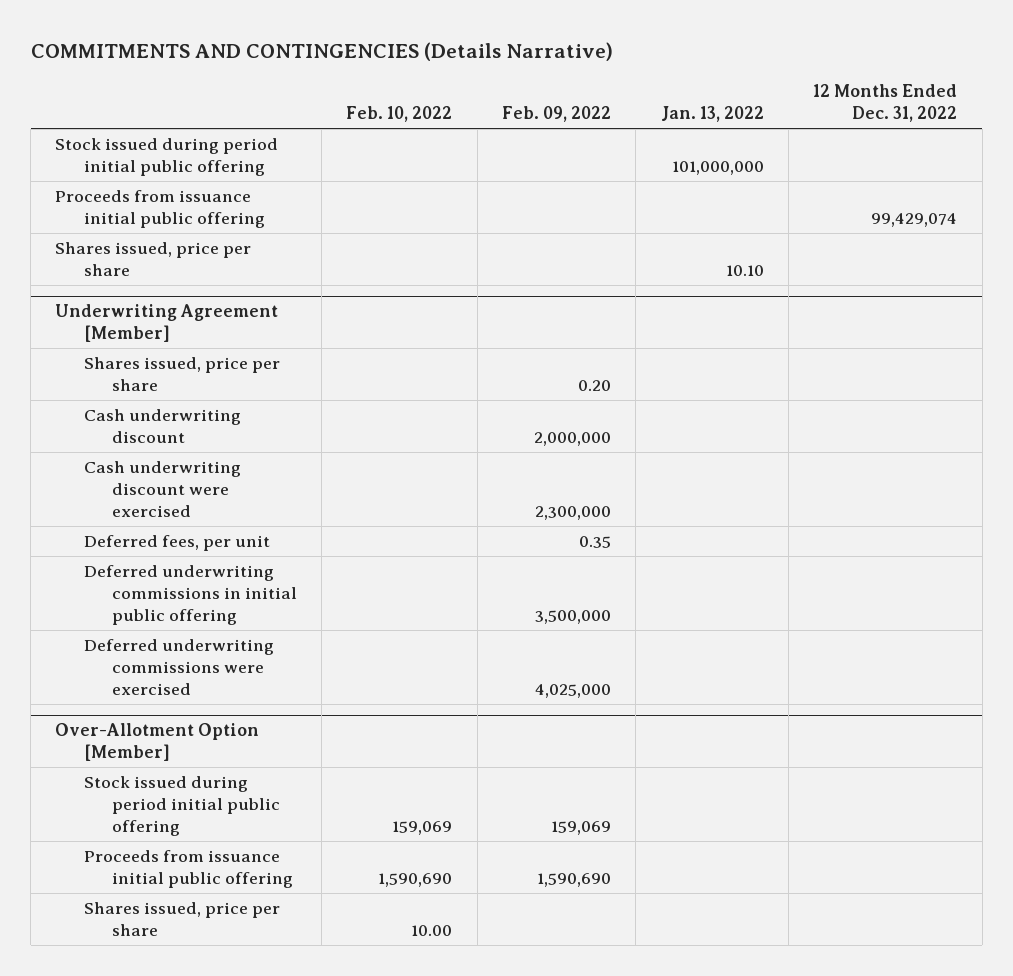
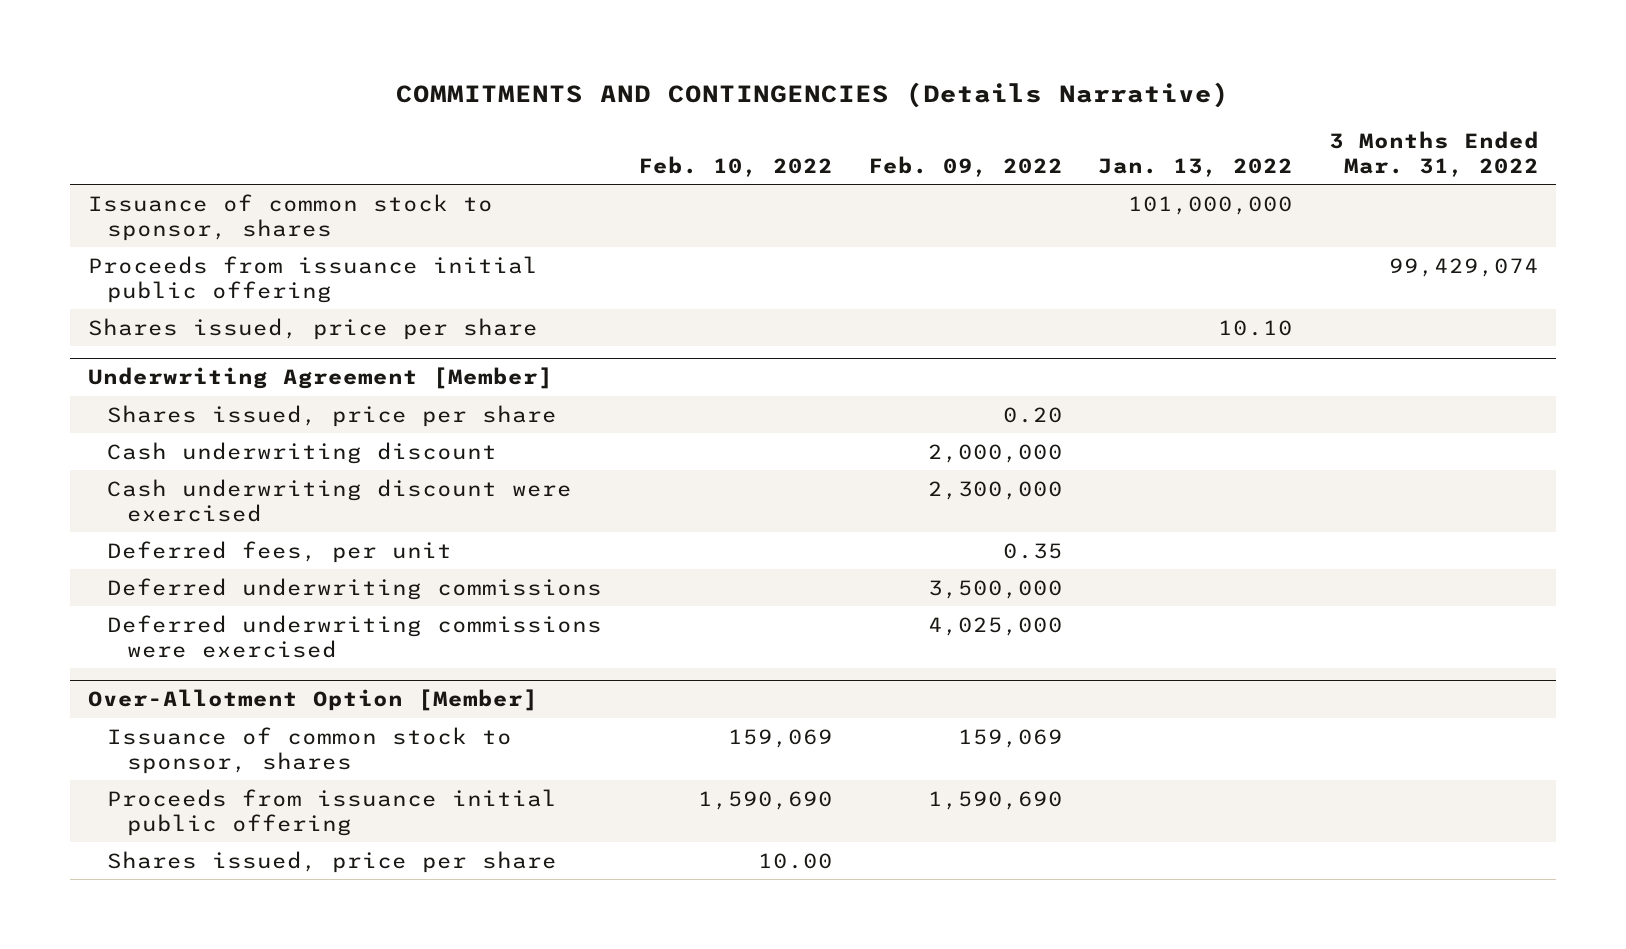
[813,84,958,123] 12 Months Ended Dec. 31, 2022 -> none
none -> [1328,130,1539,177] 3 Months Ended Mar. 31, 2022
[55,138,279,177] Stock issued during period initial public offering -> [87,193,493,241] Issuance of common stock to sponsor, shares
[83,565,297,626] Deferred underwriting commissions in initial public offering -> [107,577,603,600] Deferred underwriting commissions
[83,776,280,837] Stock issued during period initial public offering -> [107,726,513,774] Issuance of common stock to sponsor, shares

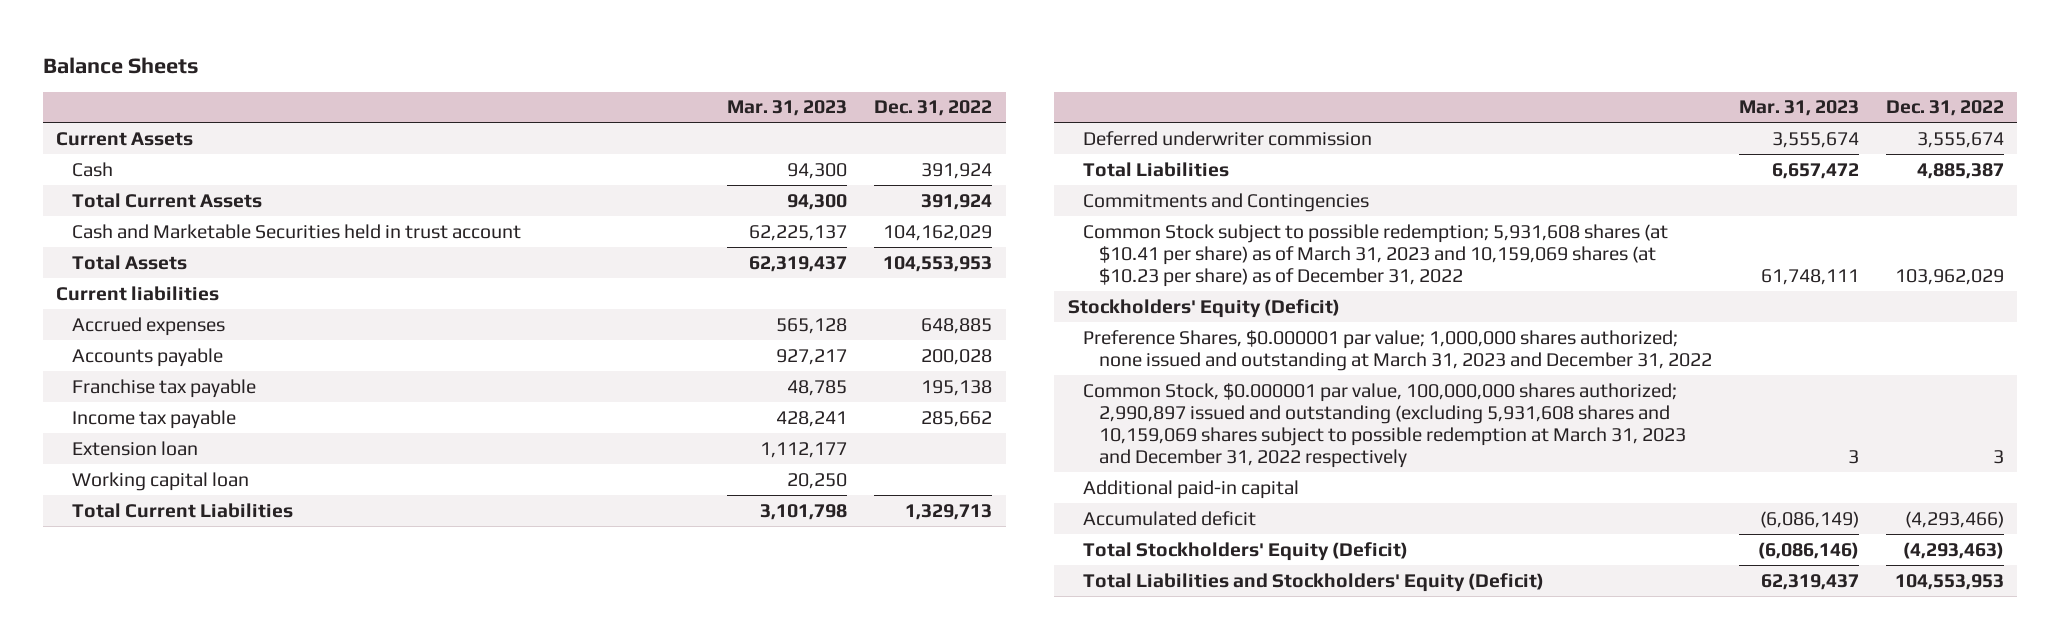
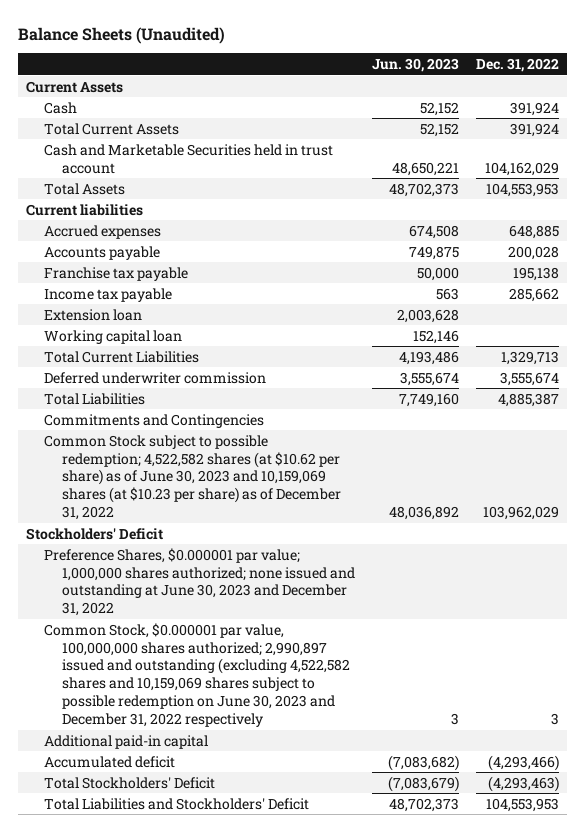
[42,56,199,74] Balance Sheets -> [18,26,226,44] Balance Sheets (Unaudited)
[727,100,848,117] Mar. 31, 2023 -> none
none -> [372,58,460,73] Jun. 30, 2023
[1083,223,1669,287] Common Stock subject to possible redemption; 5,931,608 shares (at $10.41 per share) as of March 31, 2023 and 10,159,069 shares (at $10.23 per share) as of December 31, 2022 -> [44,434,342,521] Common Stock subject to possible redemption; 4,522,582 shares (at $10.62 per share) as of June 30, 2023 and 10,159,069 shares (at $10.23 per share) as of December 31, 2022
[1067,298,1340,318] Stockholders' Equity (Deficit) -> [26,527,164,540] Stockholders' Deficit
[1083,329,1712,371] Preference Shares, $0.000001 par value; 1,000,000 shares authorized; none issued and outstanding at March 31, 2023 and December 31, 2022 -> [44,547,356,617] Preference Shares, $0.000001 par value; 1,000,000 shares authorized; none issued and outstanding at June 30, 2023 and December 31, 2022
[1083,382,1686,469] Common Stock, $0.000001 par value, 100,000,000 shares authorized; 2,990,897 issued and outstanding (excluding 5,931,608 shares and 10,159,069 shares subject to possible redemption at March 31, 2023 and December 31, 2022 respectively -> [44,622,351,728] Common Stock, $0.000001 par value, 100,000,000 shares authorized; 2,990,897 issued and outstanding (excluding 4,522,582 shares and 10,159,069 shares subject to possible redemption on June 30, 2023 and December 31, 2022 respectively
[1083,541,1409,561] Total Stockholders' Equity (Deficit) -> [44,776,216,789] Total Stockholders' Deficit
[1083,572,1545,592] Total Liabilities and Stockholders' Equity (Deficit) -> [44,797,310,810] Total Liabilities and Stockholders' Deficit

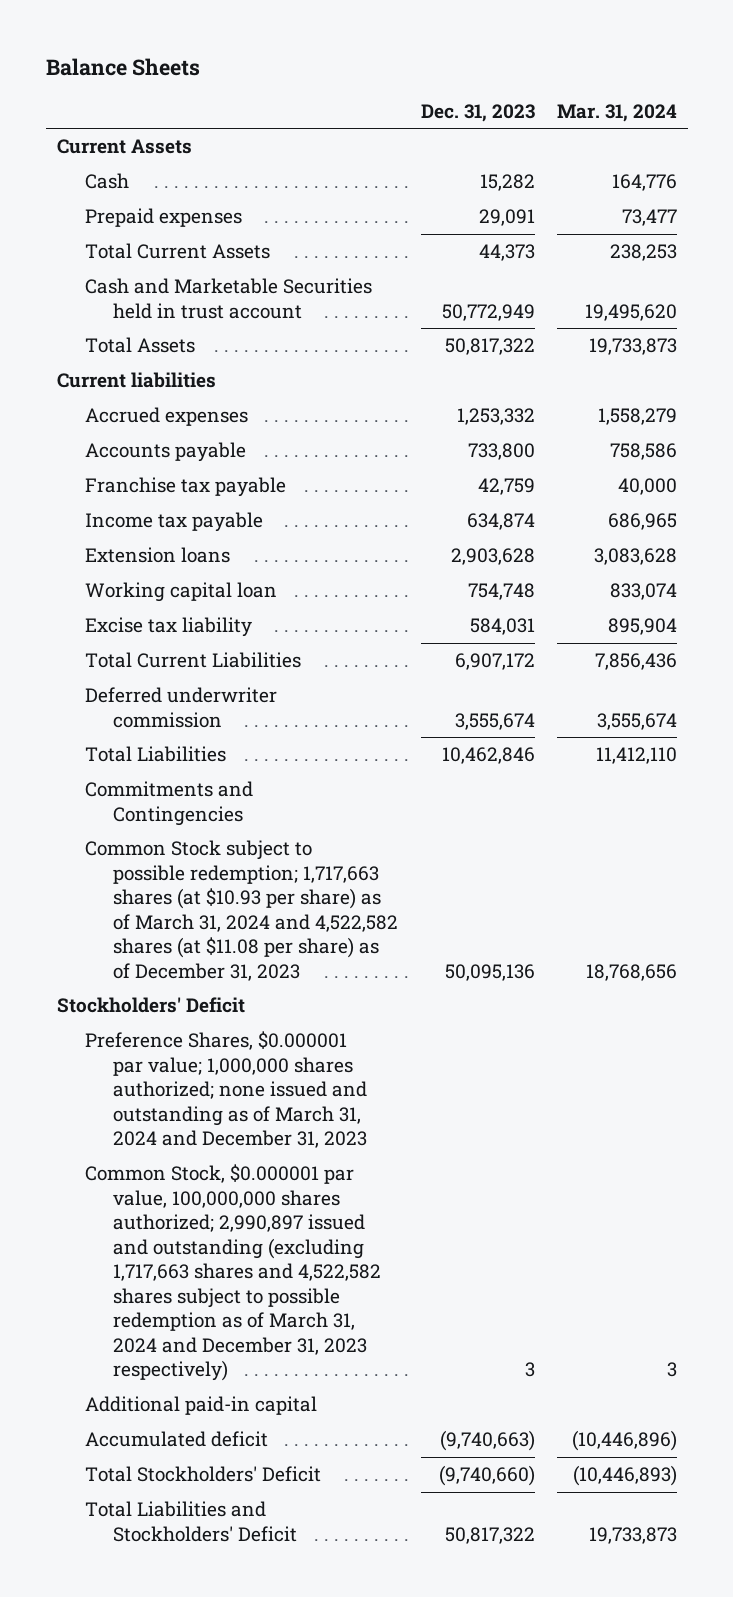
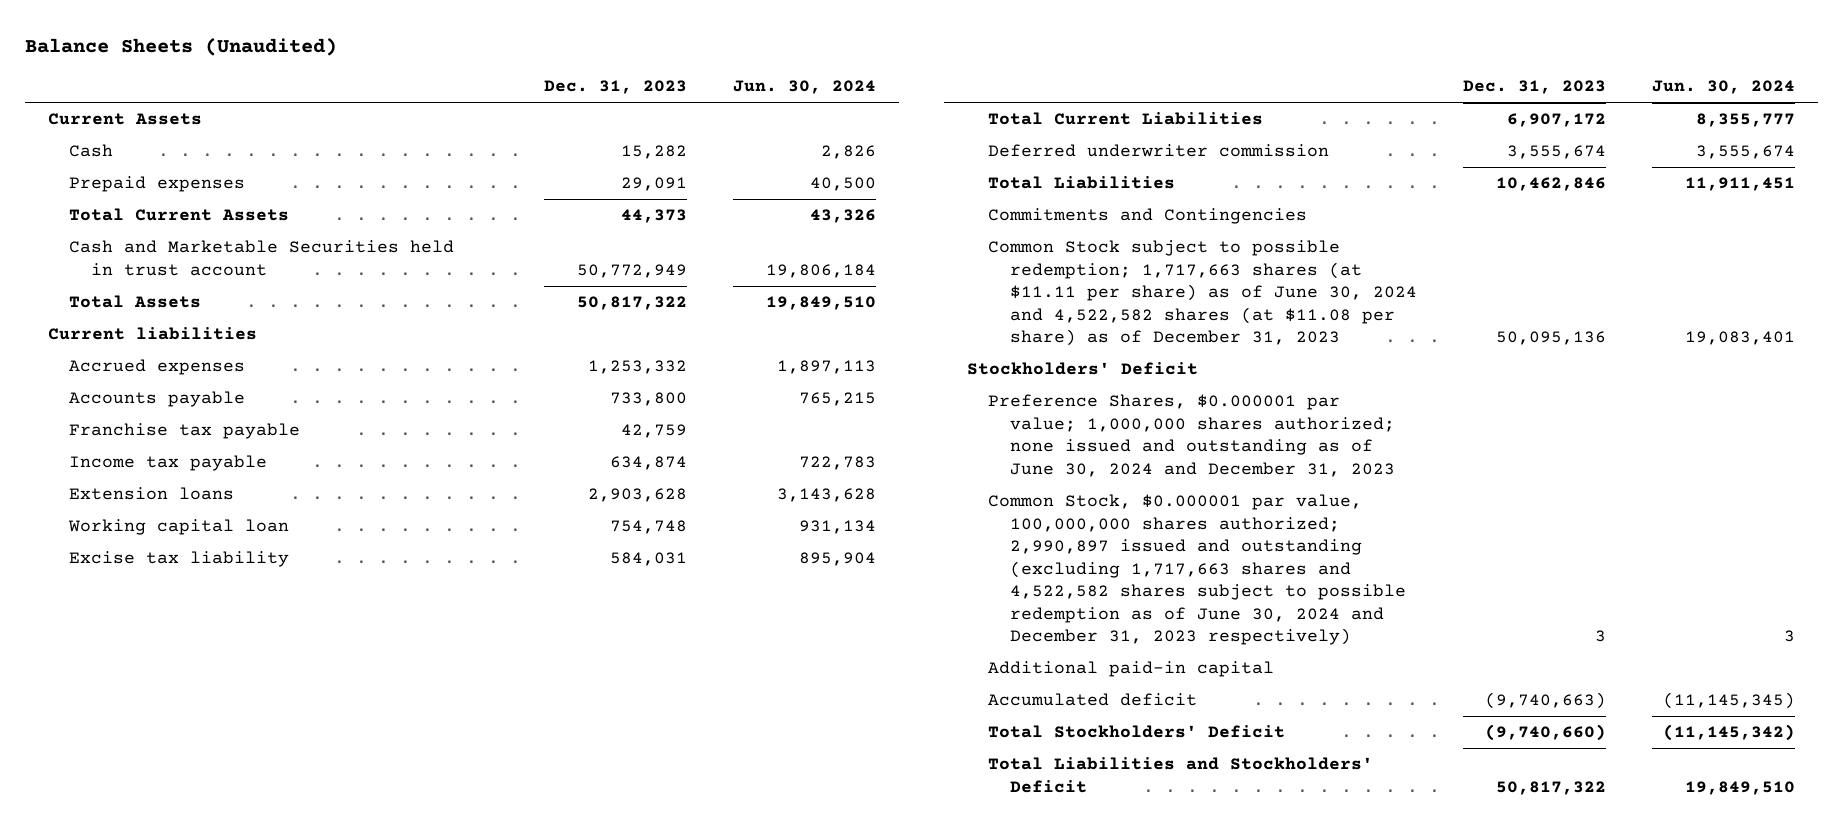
[45,57,200,76] Balance Sheets -> [24,38,337,57] Balance Sheets (Unaudited)
[556,103,677,122] Mar. 31, 2024 -> none
none -> [732,80,876,95] Jun. 30, 2024
[85,840,399,981] Common Stock subject to possible redemption; 1,717,663 shares (at $10.93 per share) as of March 31, 2024 and 4,522,582 shares (at $11.08 per share) as of December 31, 2023 -> [988,240,1417,347] Common Stock subject to possible redemption; 1,717,663 shares (at $11.11 per share) as of June 30, 2024 and 4,522,582 shares (at $11.08 per share) as of December 31, 2023
[85,1031,368,1149] Preference Shares, $0.000001 par value; 1,000,000 shares authorized; none issued and outstanding as of March 31, 2024 and December 31, 2023 -> [988,394,1395,477] Preference Shares, $0.000001 par value; 1,000,000 shares authorized; none issued and outstanding as of June 30, 2024 and December 31, 2023
[85,1164,382,1382] Common Stock, $0.000001 par value, 100,000,000 shares authorized; 2,990,897 issued and outstanding (excluding 1,717,663 shares and 4,522,582 shares subject to possible redemption as of March 31, 2024 and December 31, 2023 respectively) -> [988,494,1406,646] Common Stock, $0.000001 par value, 100,000,000 shares authorized; 2,990,897 issued and outstanding (excluding 1,717,663 shares and 4,522,582 shares subject to possible redemption as of June 30, 2024 and December 31, 2023 respectively)

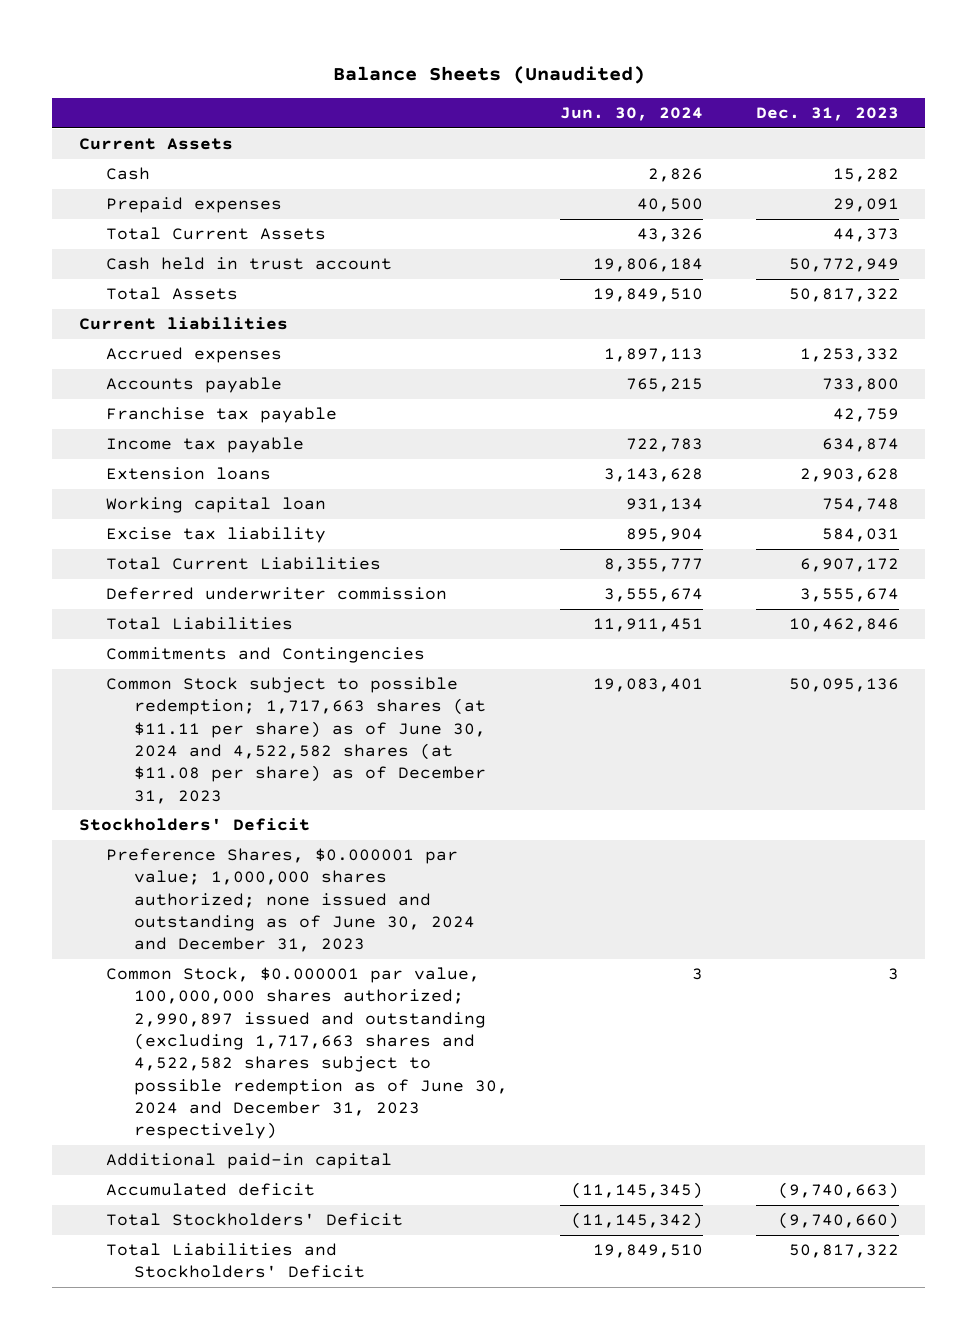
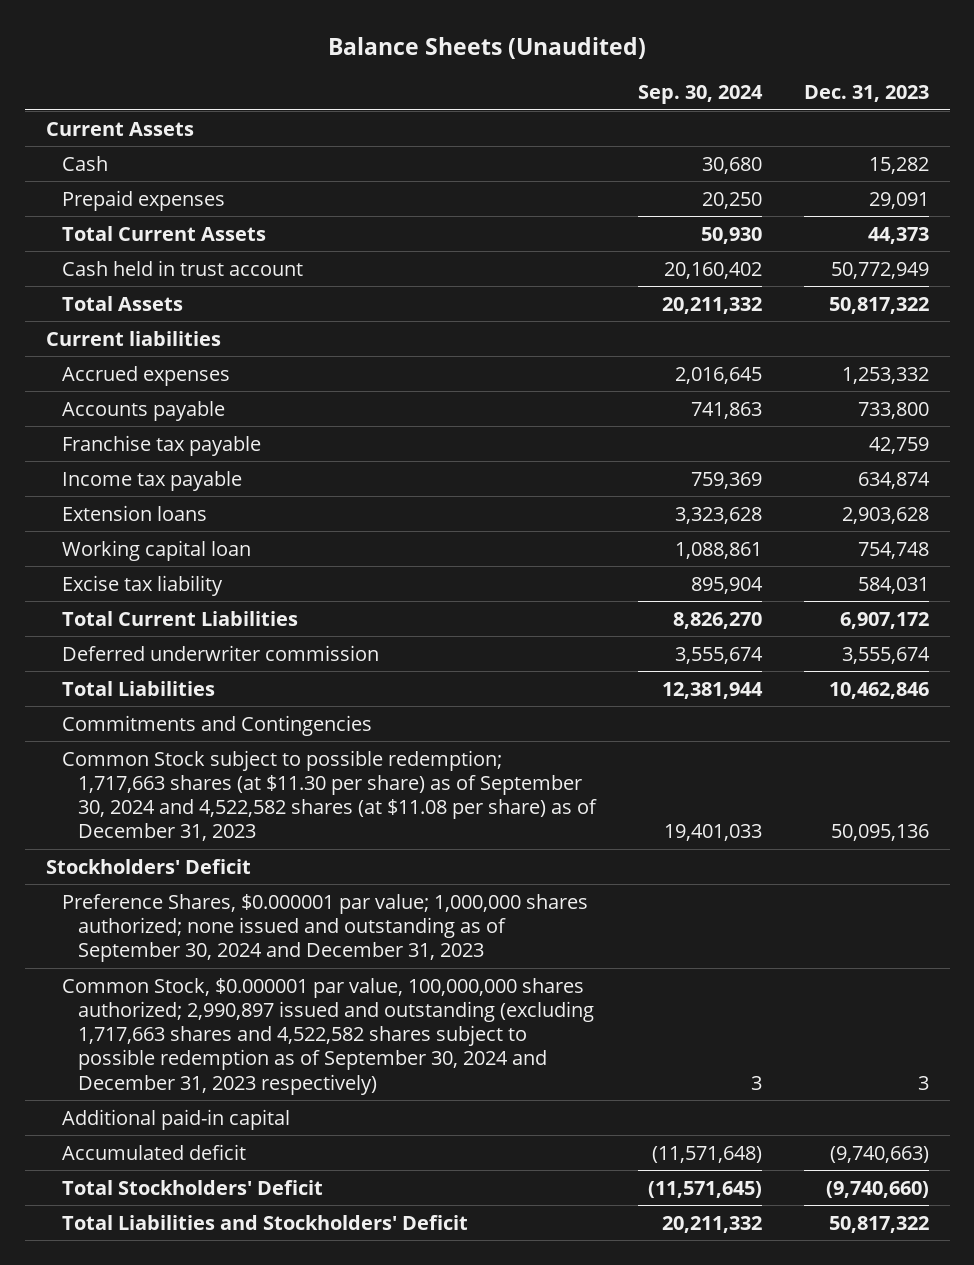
[560,107,704,122] Jun. 30, 2024 -> none
none -> [637,85,763,105] Sep. 30, 2024
[106,677,486,804] Common Stock subject to possible redemption; 1,717,663 shares (at $11.11 per share) as of June 30, 2024 and 4,522,582 shares (at $11.08 per share) as of December 31, 2023 -> [61,749,597,842] Common Stock subject to possible redemption; 1,717,663 shares (at $11.30 per share) as of September 30, 2024 and 4,522,582 shares (at $11.08 per share) as of December 31, 2023
[106,848,475,953] Preference Shares, $0.000001 par value; 1,000,000 shares authorized; none issued and outstanding as of June 30, 2024 and December 31, 2023 -> [61,893,588,963] Preference Shares, $0.000001 par value; 1,000,000 shares authorized; none issued and outstanding as of September 30, 2024 and December 31, 2023
[106,967,508,1140] Common Stock, $0.000001 par value, 100,000,000 shares authorized; 2,990,897 issued and outstanding (excluding 1,717,663 shares and 4,522,582 shares subject to possible redemption as of June 30, 2024 and December 31, 2023 respectively) -> [61,977,594,1095] Common Stock, $0.000001 par value, 100,000,000 shares authorized; 2,990,897 issued and outstanding (excluding 1,717,663 shares and 4,522,582 shares subject to possible redemption as of September 30, 2024 and December 31, 2023 respectively)

